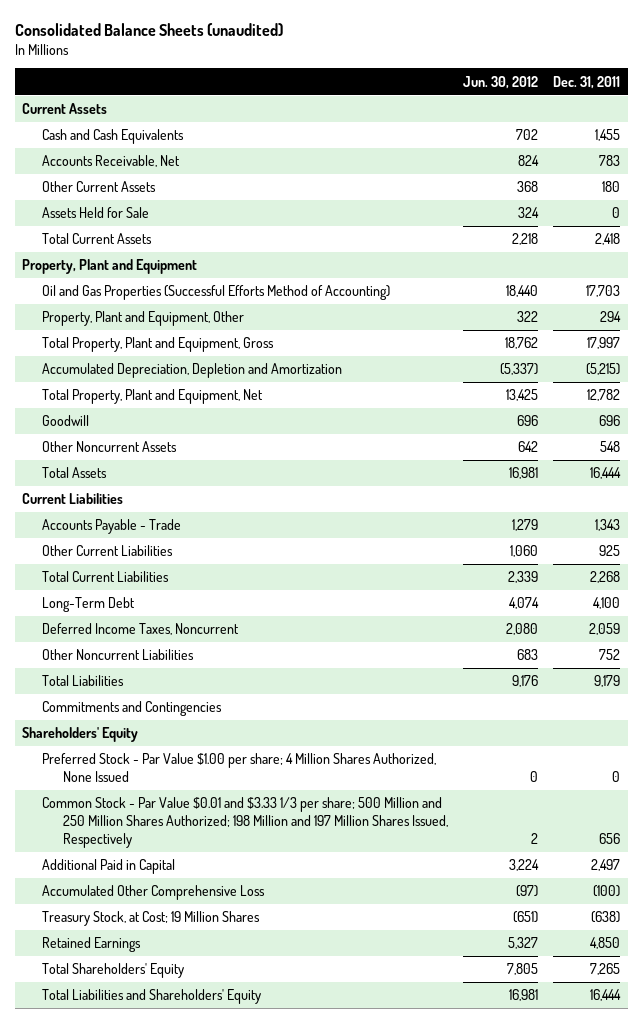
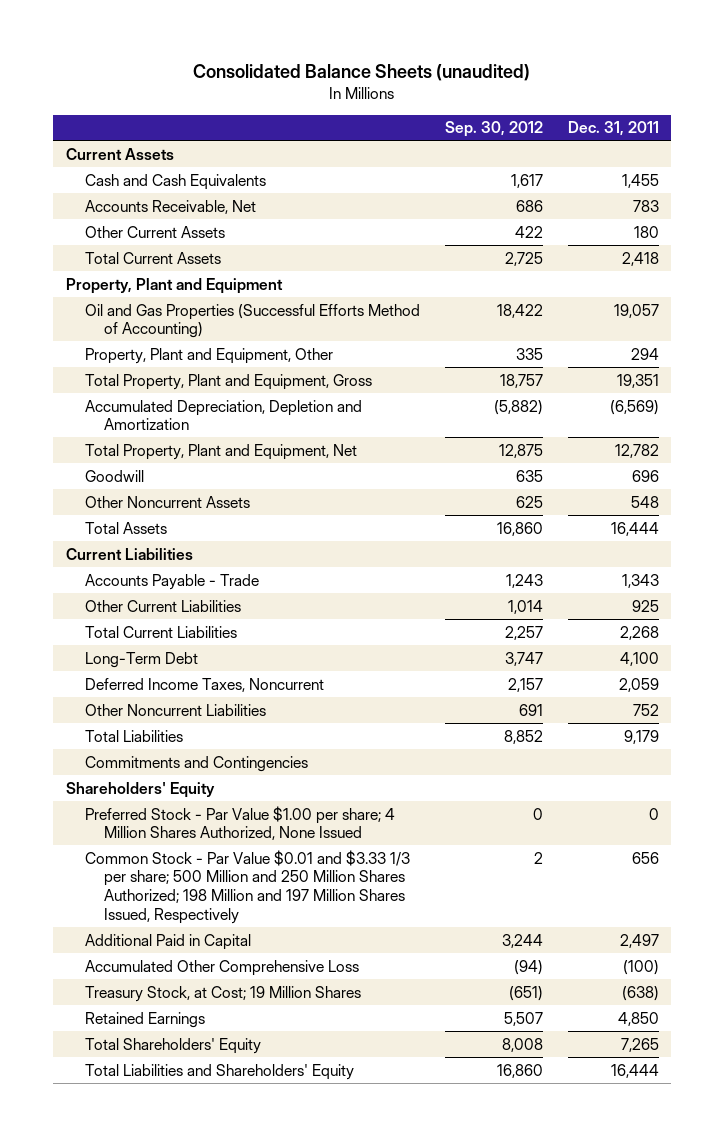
[463,75,539,89] Jun. 30, 2012 -> none
none -> [444,121,543,138] Sep. 30, 2012
[42,207,150,219] Assets Held for Sale -> none
[586,285,621,298] 17,703 -> [613,303,659,318] 19,057
[587,337,621,350] 17,997 -> [616,373,659,388] 19,351
[586,363,621,376] (5,215) -> [609,399,659,415] (6,569)

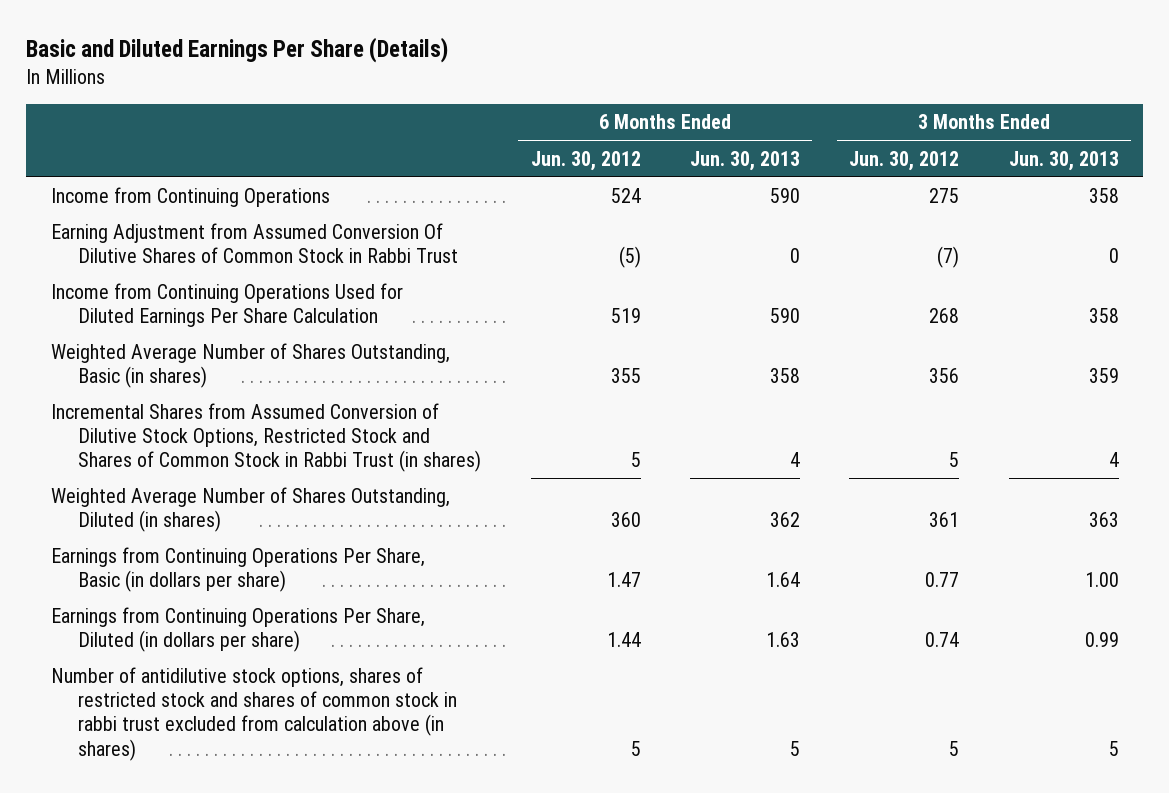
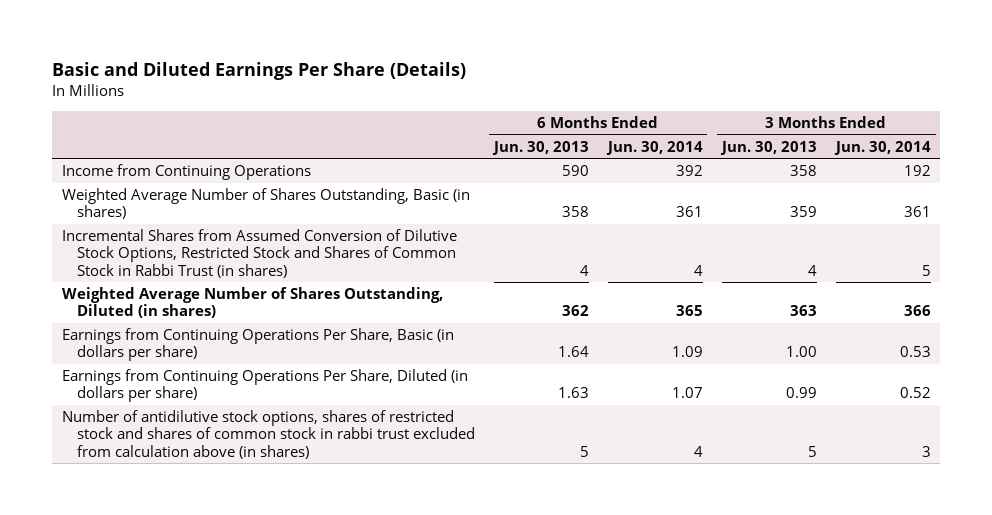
[530,150,641,171] Jun. 30, 2012 -> none
[849,150,960,171] Jun. 30, 2012 -> none
none -> [605,140,703,155] Jun. 30, 2014
none -> [833,140,931,155] Jun. 30, 2014
[50,223,459,264] Earning Adjustment from Assumed Conversion Of Dilutive Shares of Common Stock in Rabbi Trust -> none
[50,283,403,328] Income from Continuing Operations Used for Diluted Earnings Per Share Calculation -> none

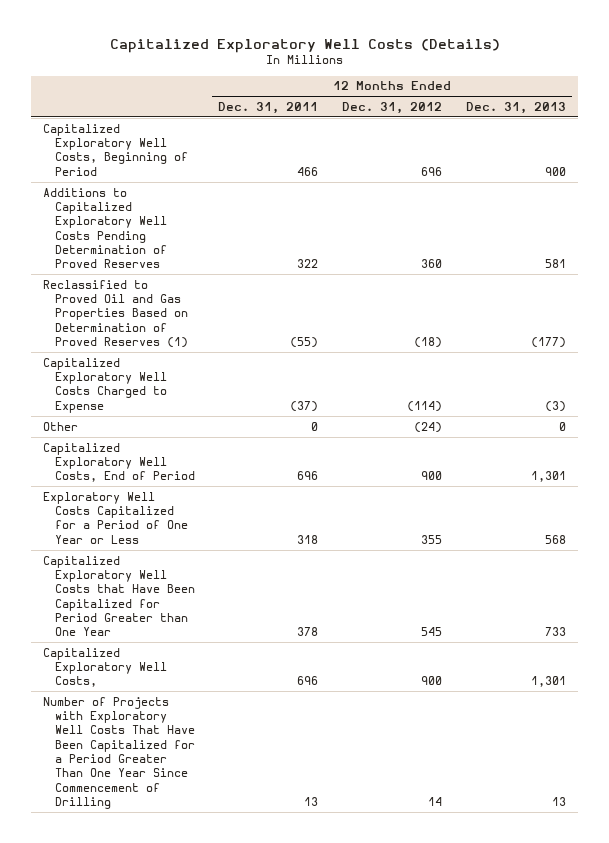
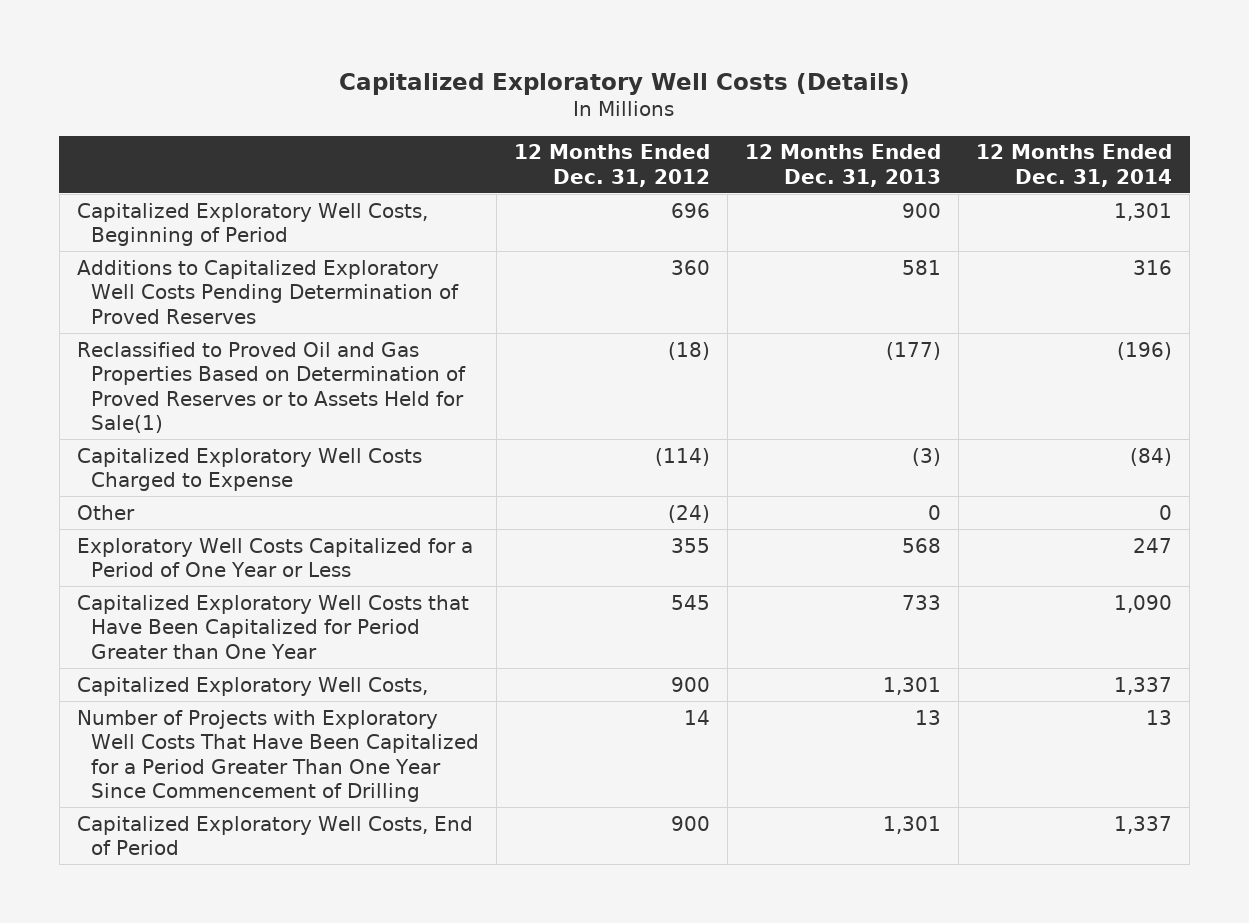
[218,101,319,114] Dec. 31, 2011 -> none
none -> [976,144,1173,187] 12 Months Ended Dec. 31, 2014
[43,279,188,348] Reclassified to Proved Oil and Gas Properties Based on Determination of Proved Reserves (1) -> [76,341,467,433] Reclassified to Proved Oil and Gas Properties Based on Determination of Proved Reserves or to Assets Held for Sale(1)
[43,442,195,483] Capitalized Exploratory Well Costs, End of Period -> [76,815,473,856] Capitalized Exploratory Well Costs, End of Period

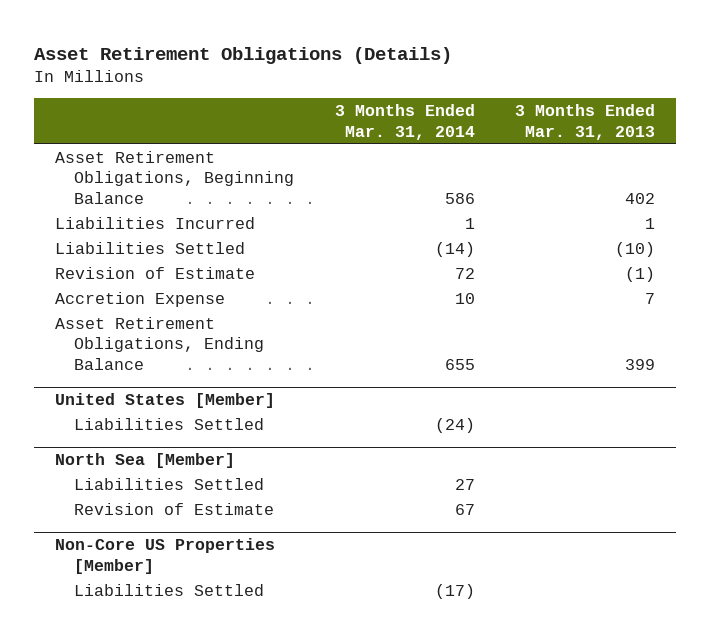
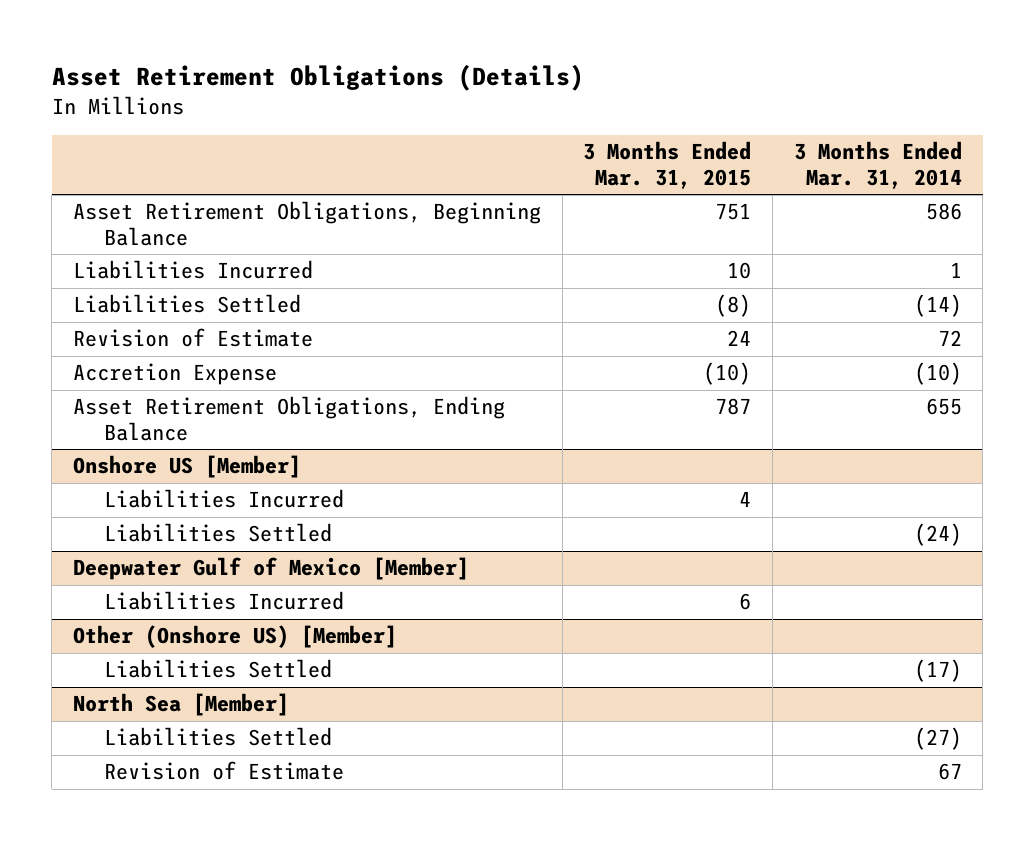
[515,104,656,140] 3 Months Ended Mar. 31, 2013 -> none
none -> [583,141,752,189] 3 Months Ended Mar. 31, 2015
[454,293,475,305] 10 -> [913,362,962,386] (10)
[54,393,275,409] United States [Member] -> none
none -> [72,455,301,479] Onshore US [Member]
none -> [104,489,345,509] Liabilities Incurred
none -> [72,557,469,581] Deepwater Gulf of Mexico [Member]
none -> [104,591,345,611] Liabilities Incurred
none -> [72,625,397,649] Other (Onshore US) [Member]
none -> [104,659,333,679] Liabilities Settled
[454,479,475,491] 27 -> [913,727,962,751] (27)
[54,538,275,574] Non-Core US Properties [Member] -> none
[74,584,265,597] Liabilities Settled -> none

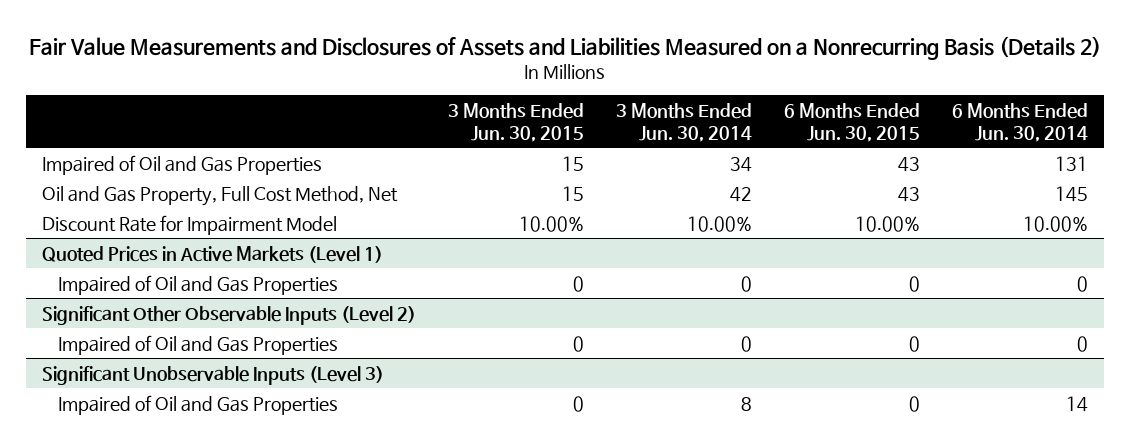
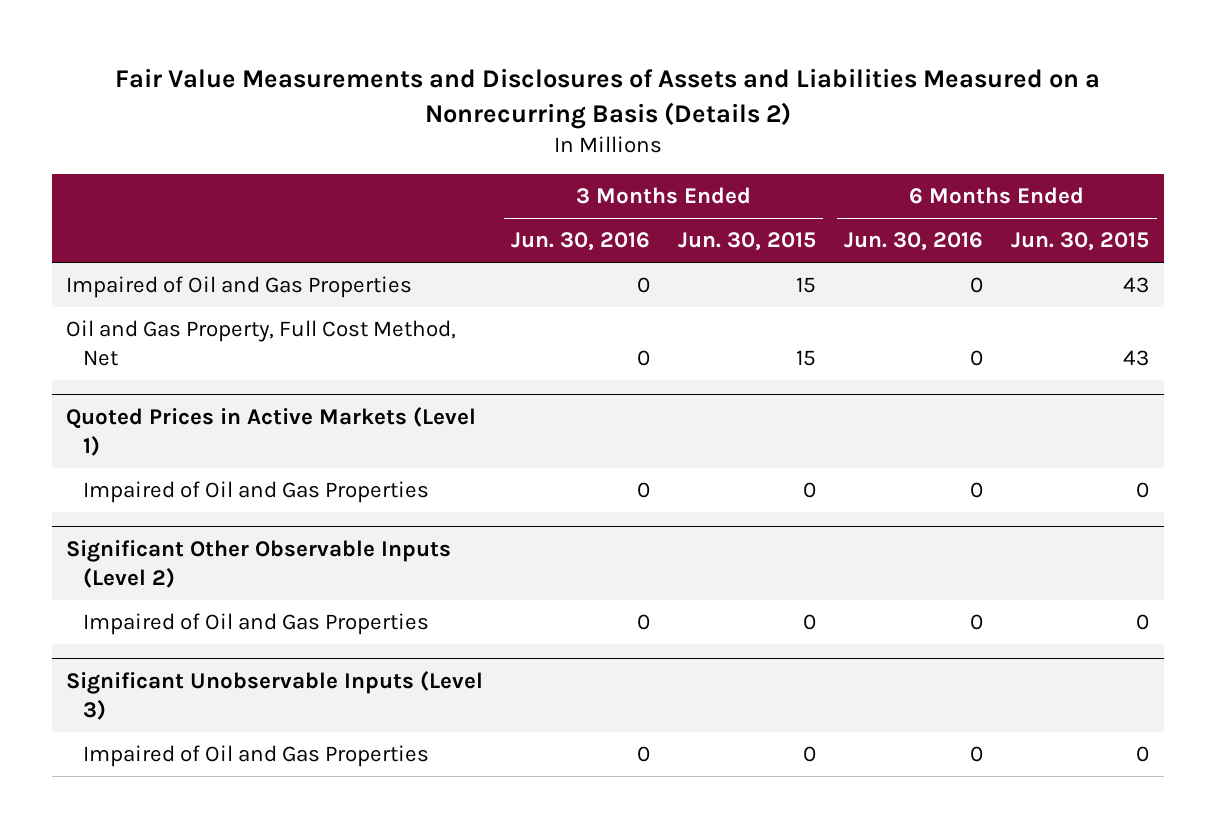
[615,102,752,142] 3 Months Ended Jun. 30, 2014 -> none
[951,102,1088,142] 6 Months Ended Jun. 30, 2014 -> none
none -> [511,232,651,252] Jun. 30, 2016
none -> [844,232,984,252] Jun. 30, 2016
[42,214,338,235] Discount Rate for Impairment Model -> none

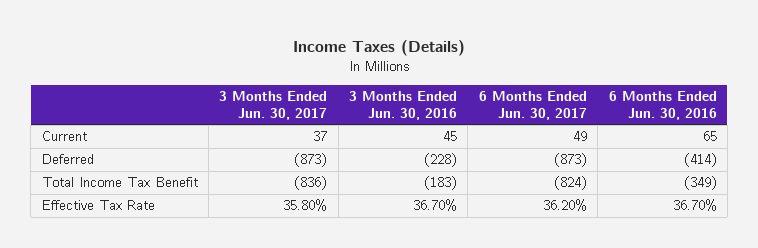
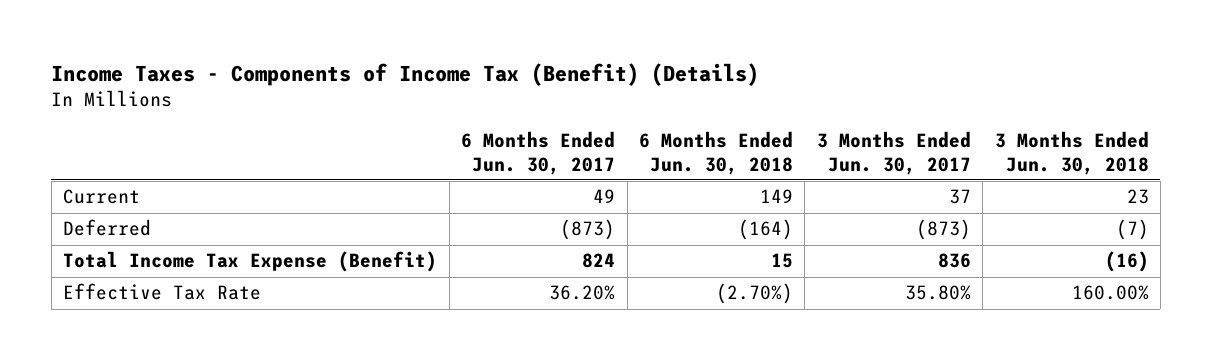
[293,40,466,57] Income Taxes (Details) -> [51,62,760,86] Income Taxes - Components of Income Tax (Benefit) (Details)
[349,90,458,120] 3 Months Ended Jun. 30, 2016 -> none
[608,90,717,120] 6 Months Ended Jun. 30, 2016 -> none
none -> [638,131,793,175] 6 Months Ended Jun. 30, 2018
none -> [994,131,1149,175] 3 Months Ended Jun. 30, 2018
[41,177,198,188] Total Income Tax Benefit -> [63,251,438,273] Total Income Tax Expense (Benefit)
[294,176,328,191] (836) -> [937,253,971,269] 836
[553,176,587,191] (824) -> [582,253,616,269] 824

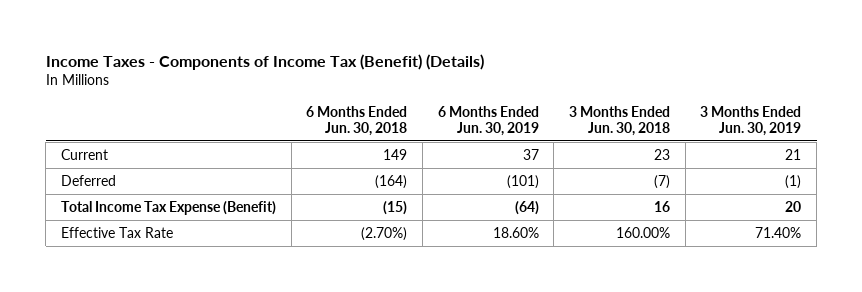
[461,131,616,175] 6 Months Ended Jun. 30, 2017 -> none
[816,131,971,175] 3 Months Ended Jun. 30, 2017 -> none
none -> [437,105,539,136] 6 Months Ended Jun. 30, 2019
none -> [700,105,802,136] 3 Months Ended Jun. 30, 2019
[770,253,793,269] 15 -> [383,200,408,215] (15)
[1104,251,1149,273] (16) -> [654,200,671,212] 16

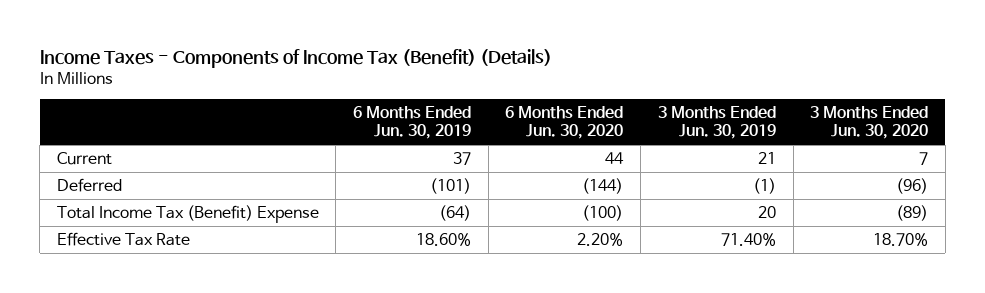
[306,105,408,136] 6 Months Ended Jun. 30, 2018 -> none
[569,105,671,136] 3 Months Ended Jun. 30, 2018 -> none
none -> [505,106,624,140] 6 Months Ended Jun. 30, 2020
none -> [810,106,929,140] 3 Months Ended Jun. 30, 2020
[61,200,277,215] Total Income Tax Expense (Benefit) -> [56,205,319,224] Total Income Tax (Benefit) Expense

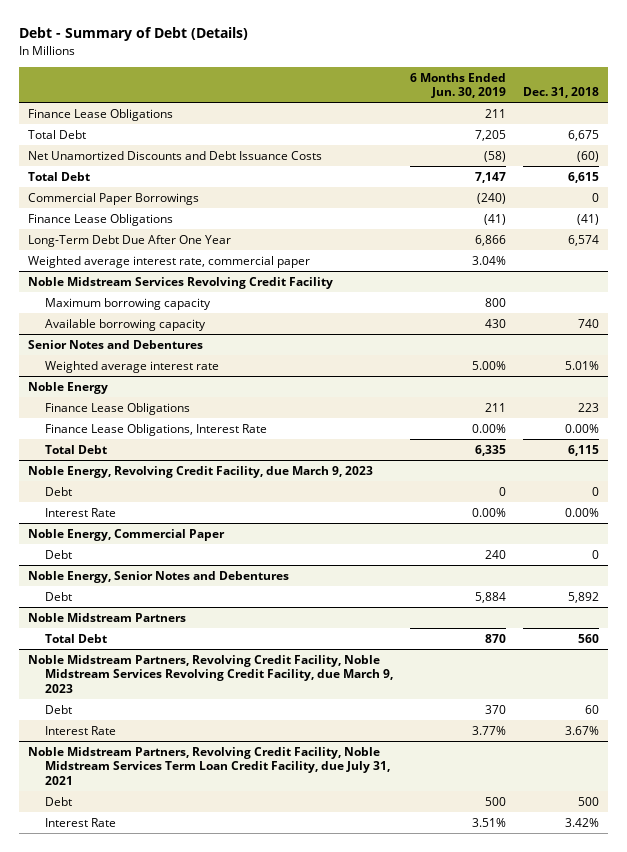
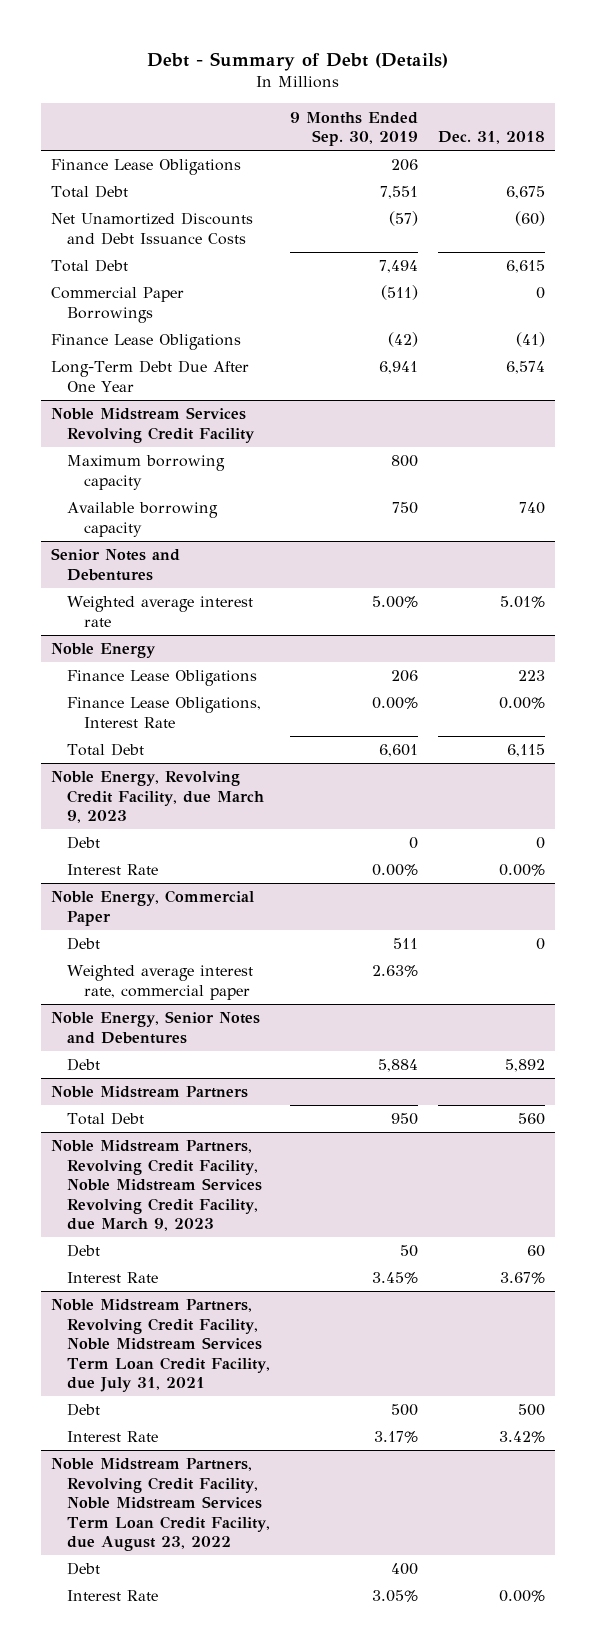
[409,72,506,99] 6 Months Ended Jun. 30, 2019 -> none
none -> [290,111,419,147] 9 Months Ended Sep. 30, 2019
[28,255,311,268] Weighted average interest rate, commercial paper -> none
none -> [67,965,254,1000] Weighted average interest rate, commercial paper
none -> [50,1458,271,1552] Noble Midstream Partners, Revolving Credit Facility, Noble Midstream Services Term Loan Credit Facility, due August 23, 2022
none -> [67,1562,101,1576] Debt
none -> [67,1590,159,1602] Interest Rate

